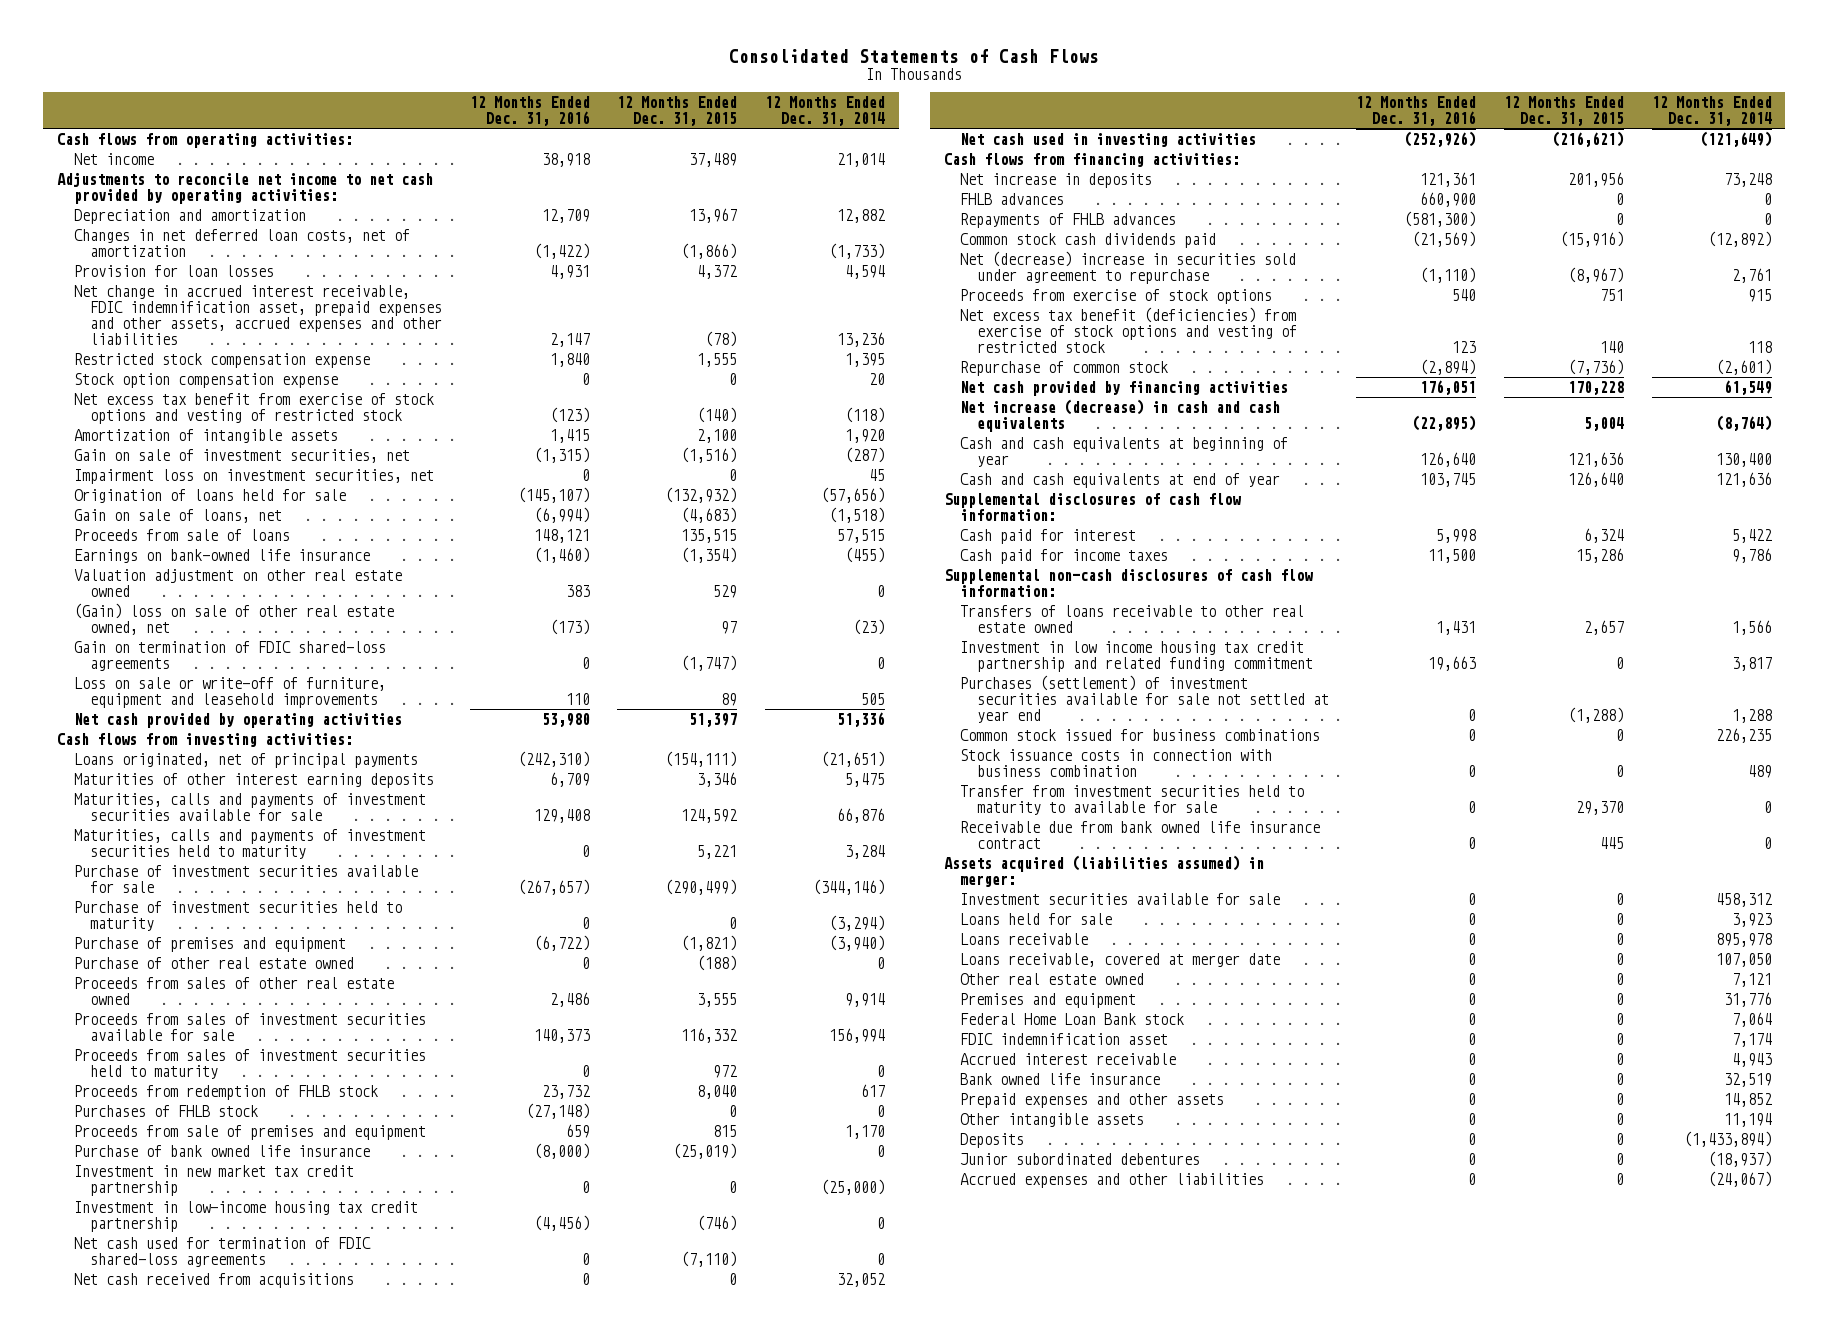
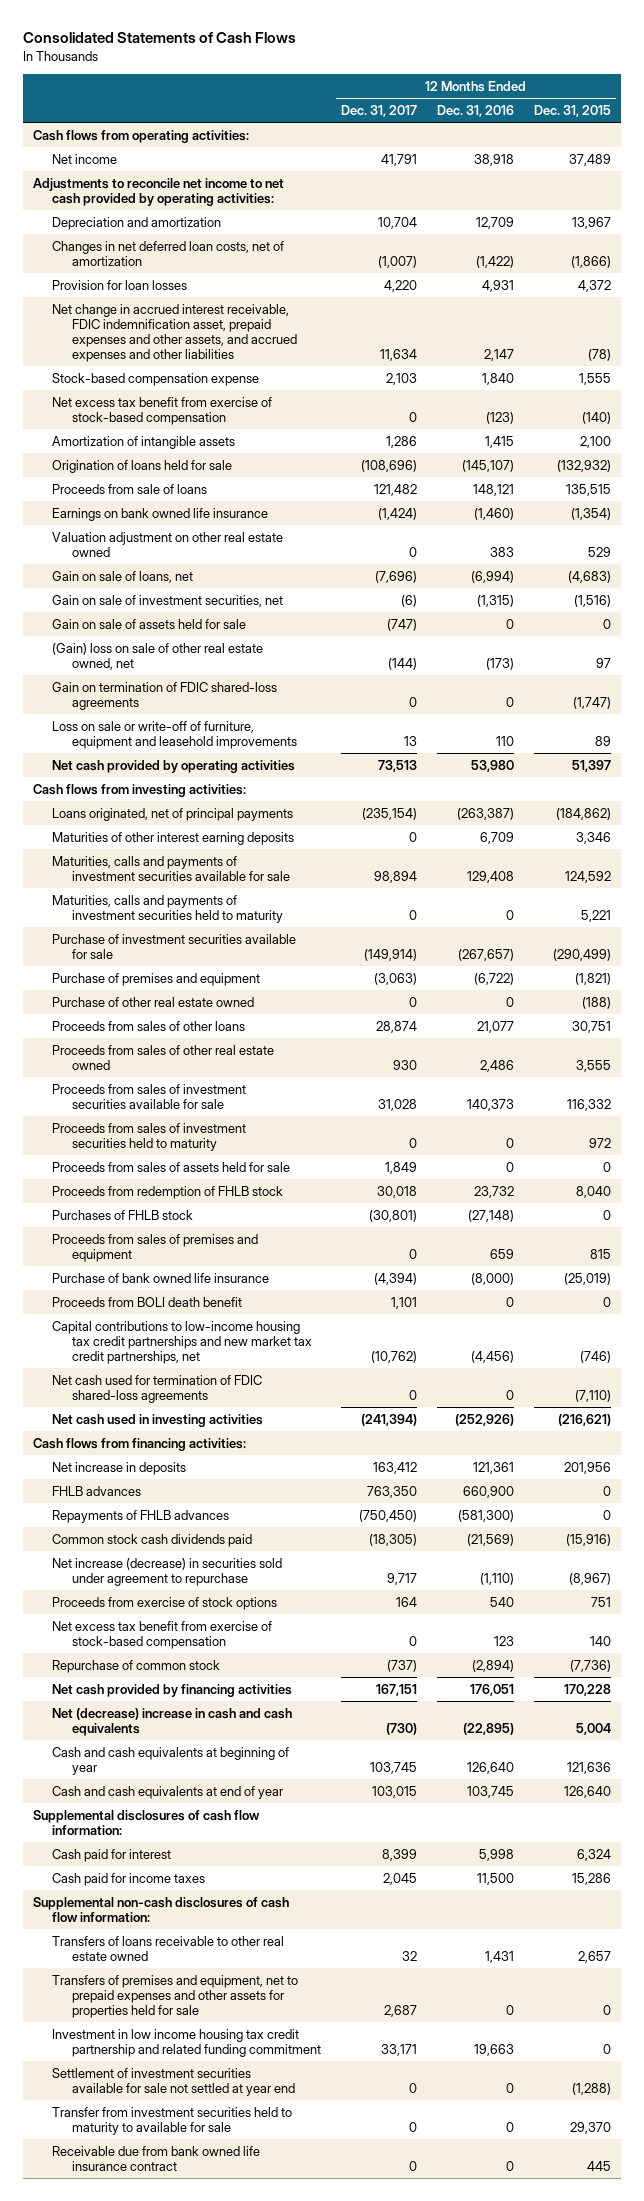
[764,96,885,127] 12 Months Ended Dec. 31, 2014 -> none
none -> [340,105,417,118] Dec. 31, 2017
[73,372,338,388] Stock option compensation expense -> none
[73,284,442,345] Net change in accrued interest receivable, FDIC indemnification asset, prepaid expenses and other assets, accrued expenses and other liabilities -> [52,303,298,363] Net change in accrued interest receivable, FDIC indemnification asset, prepaid expenses and other assets, and accrued expenses and other liabilities
[73,352,370,368] Restricted stock compensation expense -> [52,372,260,386] Stock-based compensation expense
[73,392,434,424] Net excess tax benefit from exercise of stock options and vesting of restricted stock -> [52,396,273,425] Net excess tax benefit from exercise of stock-based compensation
[73,468,434,484] Impairment loss on investment securities, net -> none
[73,548,370,563] Earnings on bank-owned life insurance -> [52,507,269,521] Earnings on bank owned life insurance
[73,508,282,523] Gain on sale of loans, net -> [52,570,194,583] Gain on sale of loans, net
[73,448,410,463] Gain on sale of investment securities, net -> [52,594,284,607] Gain on sale of investment securities, net
none -> [52,618,247,629] Gain on sale of assets held for sale
[517,750,590,767] (242,310) -> [456,807,514,820] (263,387)
[665,750,738,767] (154,111) -> [555,807,611,820] (184,862)
[73,900,402,931] Purchase of investment securities held to maturity -> none
none -> [52,1020,246,1031] Proceeds from sales of other loans
none -> [52,1161,291,1172] Proceeds from sales of assets held for sale
[73,1124,426,1140] Proceeds from sale of premises and equipment -> [52,1233,259,1262] Proceeds from sales of premises and equipment
[73,1164,354,1196] Investment in new market tax credit partnership -> none
none -> [52,1296,243,1307] Proceeds from BOLI death benefit
[73,1200,418,1232] Investment in low-income housing tax credit partnership -> [52,1320,313,1365] Capital contributions to low-income housing tax credit partnerships and new market tax credit partnerships, net
[73,1272,354,1288] Net cash received from acquisitions -> none
[960,250,1297,284] Net (decrease) increase in securities sold under agreement to repurchase -> [52,1557,283,1586] Net increase (decrease) in securities sold under agreement to repurchase
[960,306,1297,353] Net excess tax benefit (deficiencies) from exercise of stock options and vesting of restricted stock -> [52,1620,273,1649] Net excess tax benefit from exercise of stock-based compensation
[960,398,1281,432] Net increase (decrease) in cash and cash equivalents -> [52,1707,293,1736] Net (decrease) increase in cash and cash equivalents
none -> [52,1974,299,2019] Transfers of premises and equipment, net to prepaid expenses and other assets for properties held for sale
[960,728,1321,741] Common stock issued for business combinations -> none
[960,748,1273,777] Stock issuance costs in connection with business combination -> none
[960,674,1329,723] Purchases (settlement) of investment securities available for sale not settled at year end -> [52,2067,296,2096] Settlement of investment securities available for sale not settled at year end
[943,854,1264,887] Assets acquired (liabilities assumed) in merger: -> none
[960,892,1281,905] Investment securities available for sale -> none
[960,912,1113,925] Loans held for sale -> none
[960,932,1089,945] Loans receivable -> none
[960,952,1281,967] Loans receivable, covered at merger date -> none
[960,972,1145,985] Other real estate owned -> none
[960,992,1137,1008] Premises and equipment -> none
[960,1012,1185,1025] Federal Home Loan Bank stock -> none
[960,1032,1169,1045] FDIC indemnification asset -> none
[960,1052,1177,1065] Accrued interest receivable -> none
[960,1072,1161,1085] Bank owned life insurance -> none
[960,1092,1225,1108] Prepaid expenses and other assets -> none
[960,1112,1145,1127] Other intangible assets -> none
[960,1132,1025,1148] Deposits -> none
[960,1152,1201,1165] Junior subordinated debentures -> none
[960,1172,1265,1188] Accrued expenses and other liabilities -> none

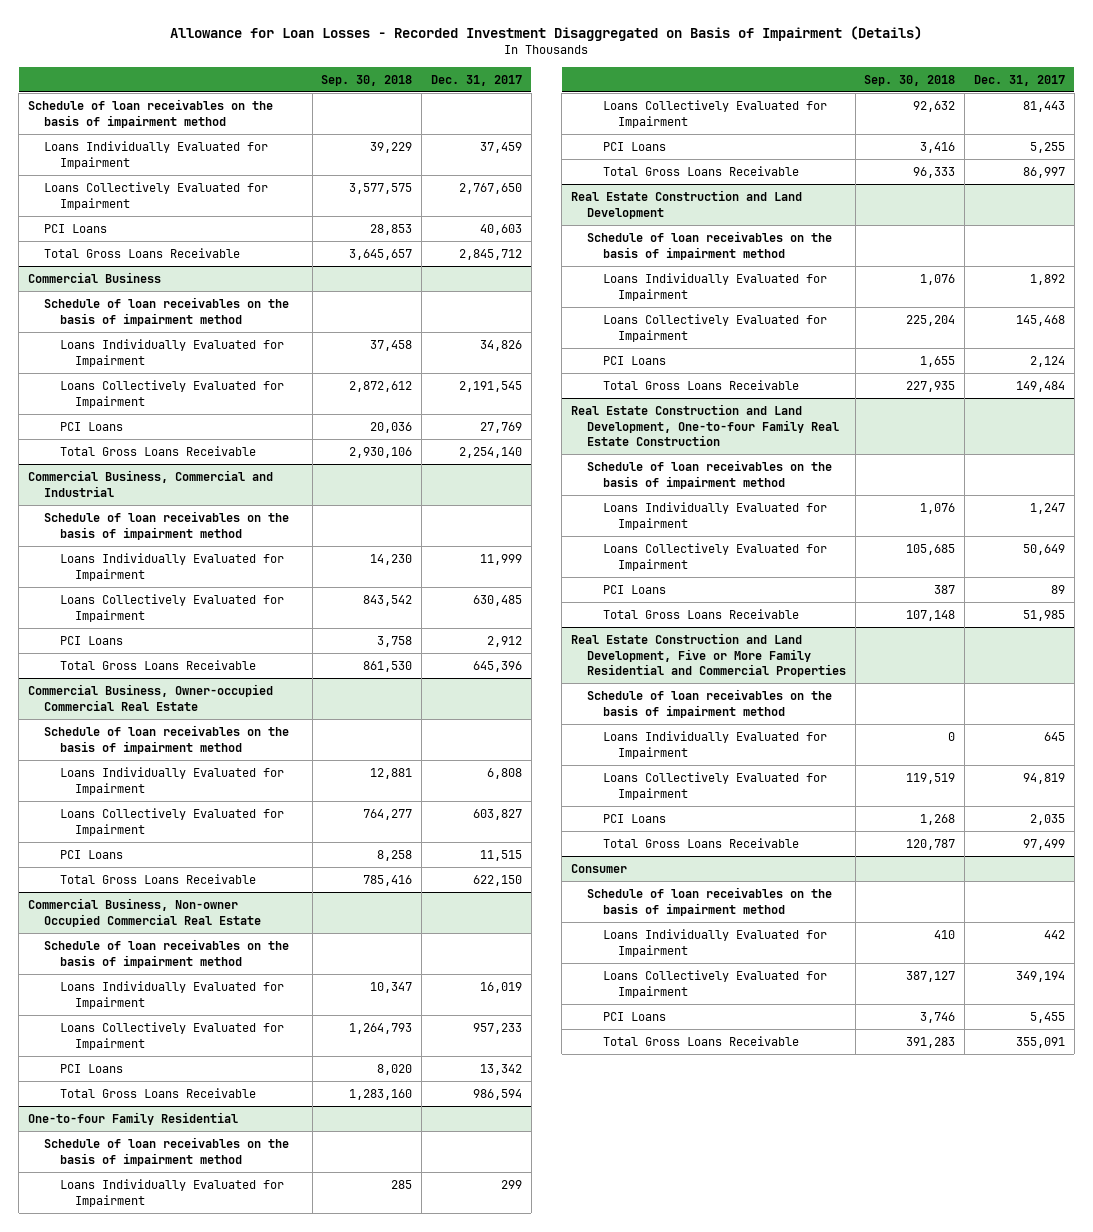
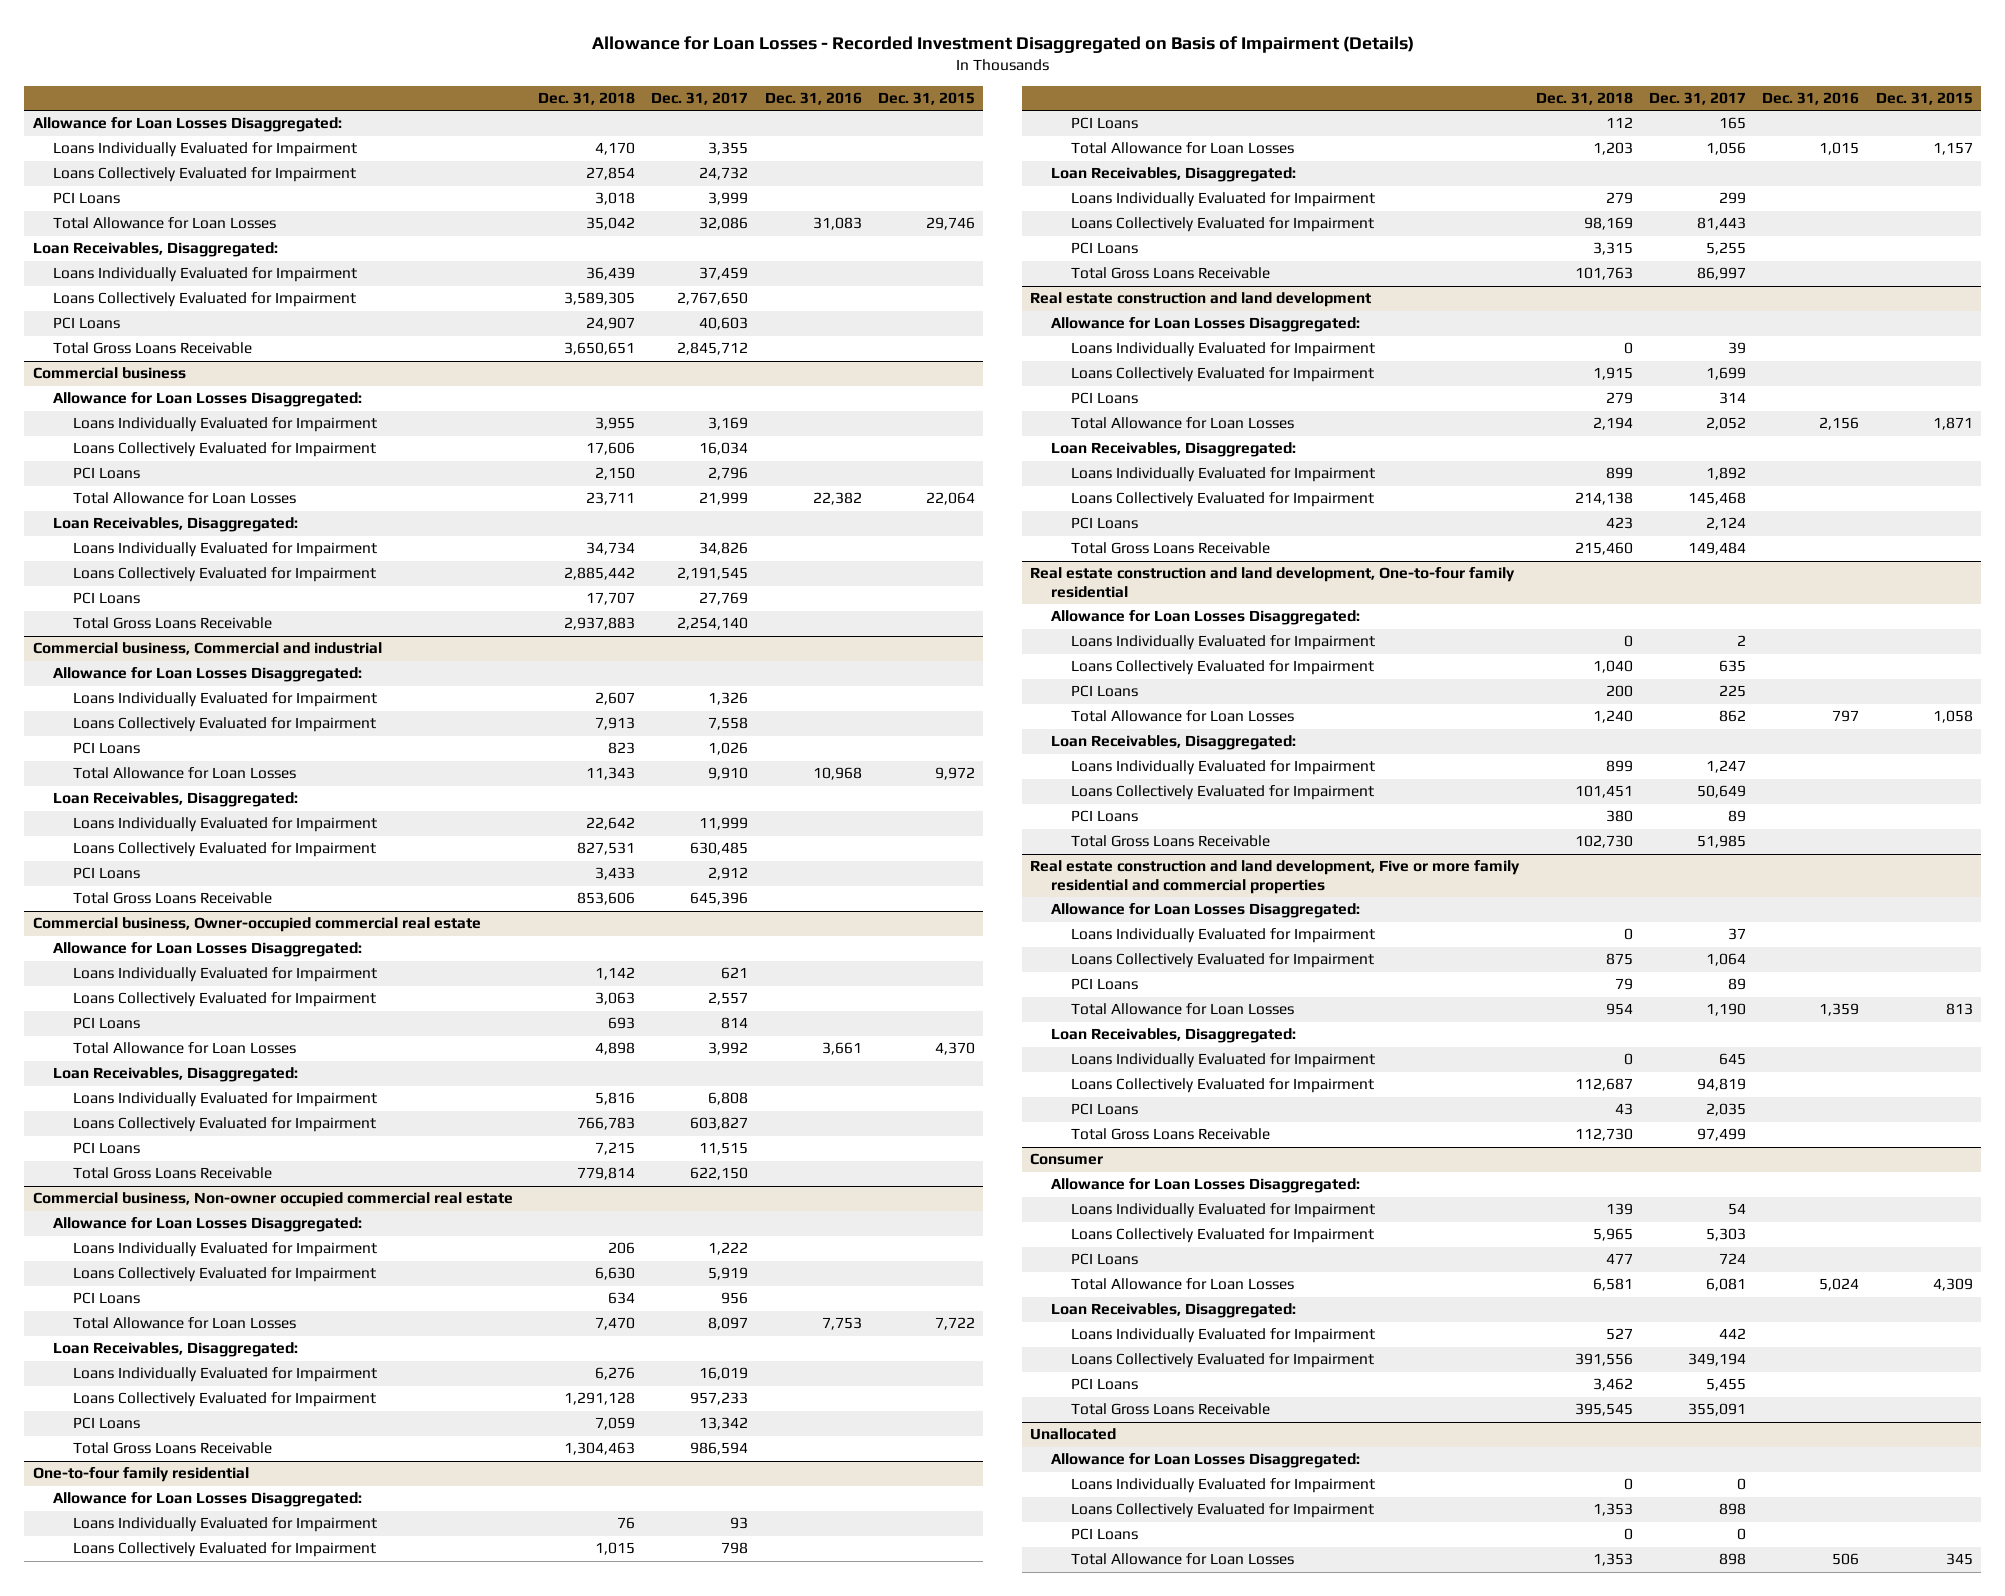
[321,74,413,86] Sep. 30, 2018 -> none
none -> [537,92,635,106] Dec. 31, 2018
none -> [764,92,862,106] Dec. 31, 2016
none -> [877,92,975,106] Dec. 31, 2015
[28,99,274,128] Schedule of loan receivables on the basis of impairment method -> none
none -> [32,117,342,133] Allowance for Loan Losses Disaggregated:
none -> [52,142,357,158] Loans Individually Evaluated for Impairment
none -> [52,167,356,183] Loans Collectively Evaluated for Impairment
none -> [52,192,120,205] PCI Loans
none -> [52,217,276,230] Total Allowance for Loan Losses
none -> [32,242,278,258] Loan Receivables, Disaggregated:
[43,297,289,326] Schedule of loan receivables on the basis of impairment method -> none
[28,272,162,284] Commercial Business -> [32,367,186,380] Commercial business
none -> [52,392,362,408] Allowance for Loan Losses Disaggregated:
none -> [73,417,378,433] Loans Individually Evaluated for Impairment
none -> [73,442,377,458] Loans Collectively Evaluated for Impairment
none -> [73,467,141,480] PCI Loans
none -> [73,492,297,505] Total Allowance for Loan Losses
none -> [52,517,298,533] Loan Receivables, Disaggregated:
[43,511,289,540] Schedule of loan receivables on the basis of impairment method -> none
[28,470,274,497] Commercial Business, Commercial and Industrial -> [32,642,382,656] Commercial business, Commercial and industrial
none -> [52,667,362,683] Allowance for Loan Losses Disaggregated:
none -> [73,692,378,708] Loans Individually Evaluated for Impairment
none -> [73,717,377,733] Loans Collectively Evaluated for Impairment
none -> [73,742,141,755] PCI Loans
none -> [73,767,297,780] Total Allowance for Loan Losses
none -> [52,792,298,808] Loan Receivables, Disaggregated:
[43,725,289,754] Schedule of loan receivables on the basis of impairment method -> none
[28,684,274,711] Commercial Business, Owner-occupied Commercial Real Estate -> [32,917,481,933] Commercial business, Owner-occupied commercial real estate
none -> [52,942,362,958] Allowance for Loan Losses Disaggregated:
none -> [73,967,378,983] Loans Individually Evaluated for Impairment
none -> [73,992,377,1008] Loans Collectively Evaluated for Impairment
none -> [73,1017,141,1030] PCI Loans
none -> [73,1042,297,1055] Total Allowance for Loan Losses
none -> [52,1067,298,1083] Loan Receivables, Disaggregated:
[43,939,289,968] Schedule of loan receivables on the basis of impairment method -> none
[28,898,261,927] Commercial Business, Non-owner Occupied Commercial Real Estate -> [32,1192,513,1208] Commercial business, Non-owner occupied commercial real estate
none -> [52,1217,362,1233] Allowance for Loan Losses Disaggregated:
none -> [73,1242,378,1258] Loans Individually Evaluated for Impairment
none -> [73,1267,377,1283] Loans Collectively Evaluated for Impairment
none -> [73,1292,141,1305] PCI Loans
none -> [73,1317,297,1330] Total Allowance for Loan Losses
none -> [52,1342,298,1358] Loan Receivables, Disaggregated:
[43,1137,289,1166] Schedule of loan receivables on the basis of impairment method -> none
[28,1112,239,1126] One-to-four Family Residential -> [32,1467,249,1483] One-to-four family residential
none -> [52,1492,362,1508] Allowance for Loan Losses Disaggregated:
none -> [73,1517,378,1533] Loans Individually Evaluated for Impairment
none -> [73,1542,377,1558] Loans Collectively Evaluated for Impairment
none -> [1070,117,1138,130] PCI Loans
none -> [1070,142,1294,155] Total Allowance for Loan Losses
none -> [1050,167,1296,183] Loan Receivables, Disaggregated:
[586,231,832,260] Schedule of loan receivables on the basis of impairment method -> none
[571,190,803,219] Real Estate Construction and Land Development -> [1030,292,1372,308] Real estate construction and land development
none -> [1050,317,1360,333] Allowance for Loan Losses Disaggregated:
none -> [1070,342,1375,358] Loans Individually Evaluated for Impairment
none -> [1070,367,1374,383] Loans Collectively Evaluated for Impairment
none -> [1070,392,1138,405] PCI Loans
none -> [1070,417,1294,430] Total Allowance for Loan Losses
none -> [1050,442,1296,458] Loan Receivables, Disaggregated:
[586,460,832,489] Schedule of loan receivables on the basis of impairment method -> none
[571,404,839,447] Real Estate Construction and Land Development, One-to-four Family Real Estate Construction -> [1030,567,1516,599] Real estate construction and land development, One-to-four family residential
none -> [1050,610,1360,626] Allowance for Loan Losses Disaggregated:
none -> [1070,635,1375,651] Loans Individually Evaluated for Impairment
none -> [1070,660,1374,676] Loans Collectively Evaluated for Impairment
none -> [1070,685,1138,698] PCI Loans
none -> [1070,710,1294,723] Total Allowance for Loan Losses
none -> [1050,735,1296,751] Loan Receivables, Disaggregated:
[586,689,832,718] Schedule of loan receivables on the basis of impairment method -> none
[571,633,846,678] Real Estate Construction and Land Development, Five or More Family Residential and Commercial Properties -> [1030,860,1521,895] Real estate construction and land development, Five or more family residential and commercial properties
none -> [1050,903,1360,919] Allowance for Loan Losses Disaggregated:
none -> [1070,928,1375,944] Loans Individually Evaluated for Impairment
none -> [1070,953,1374,969] Loans Collectively Evaluated for Impairment
none -> [1070,978,1138,991] PCI Loans
none -> [1070,1003,1294,1016] Total Allowance for Loan Losses
none -> [1050,1028,1296,1044] Loan Receivables, Disaggregated:
[586,887,832,916] Schedule of loan receivables on the basis of impairment method -> none
none -> [1050,1178,1360,1194] Allowance for Loan Losses Disaggregated:
none -> [1070,1203,1375,1219] Loans Individually Evaluated for Impairment
none -> [1070,1228,1374,1244] Loans Collectively Evaluated for Impairment
none -> [1070,1253,1138,1266] PCI Loans
none -> [1070,1278,1294,1291] Total Allowance for Loan Losses
none -> [1050,1303,1296,1319] Loan Receivables, Disaggregated:
none -> [1030,1428,1117,1441] Unallocated
none -> [1050,1453,1360,1469] Allowance for Loan Losses Disaggregated:
none -> [1070,1478,1375,1494] Loans Individually Evaluated for Impairment
none -> [1070,1503,1374,1519] Loans Collectively Evaluated for Impairment
none -> [1070,1528,1138,1541] PCI Loans
none -> [1070,1553,1294,1566] Total Allowance for Loan Losses

